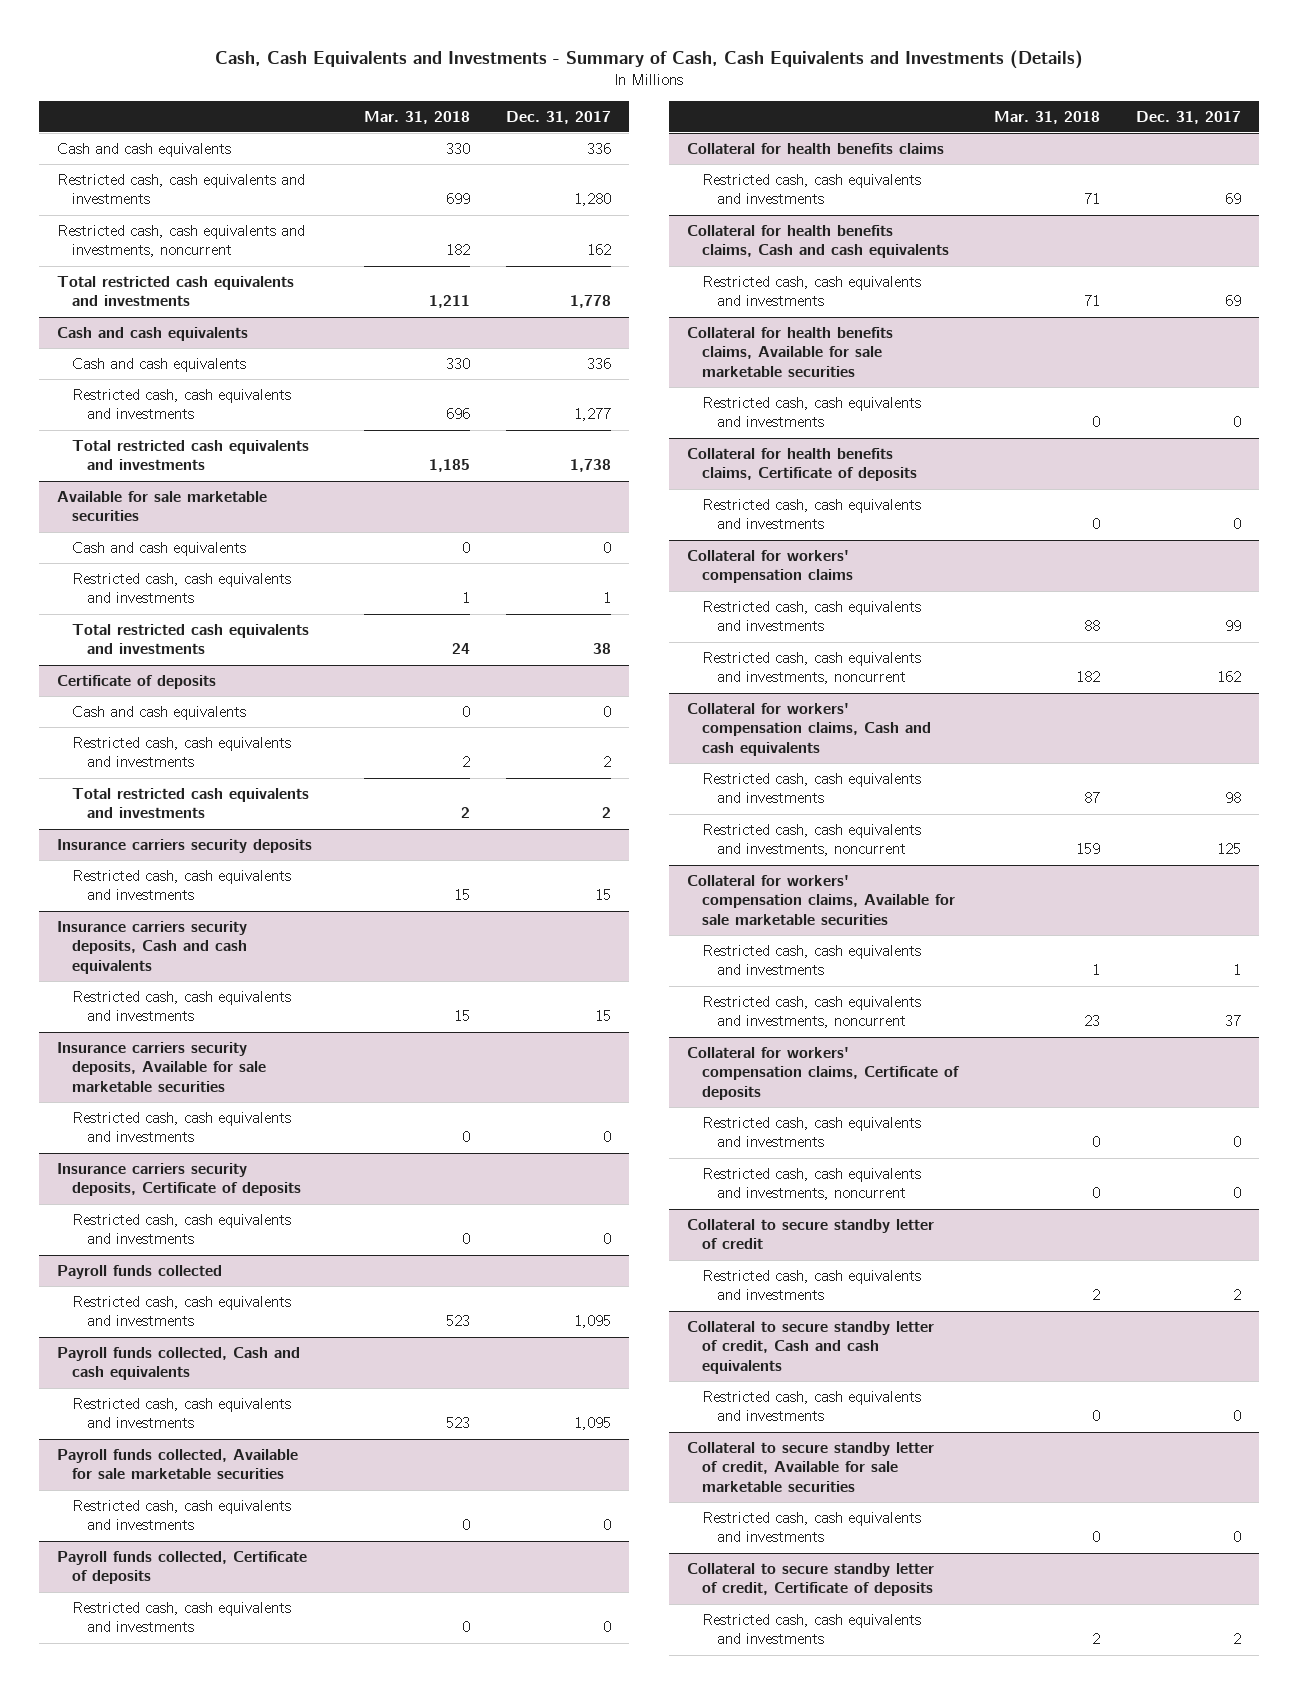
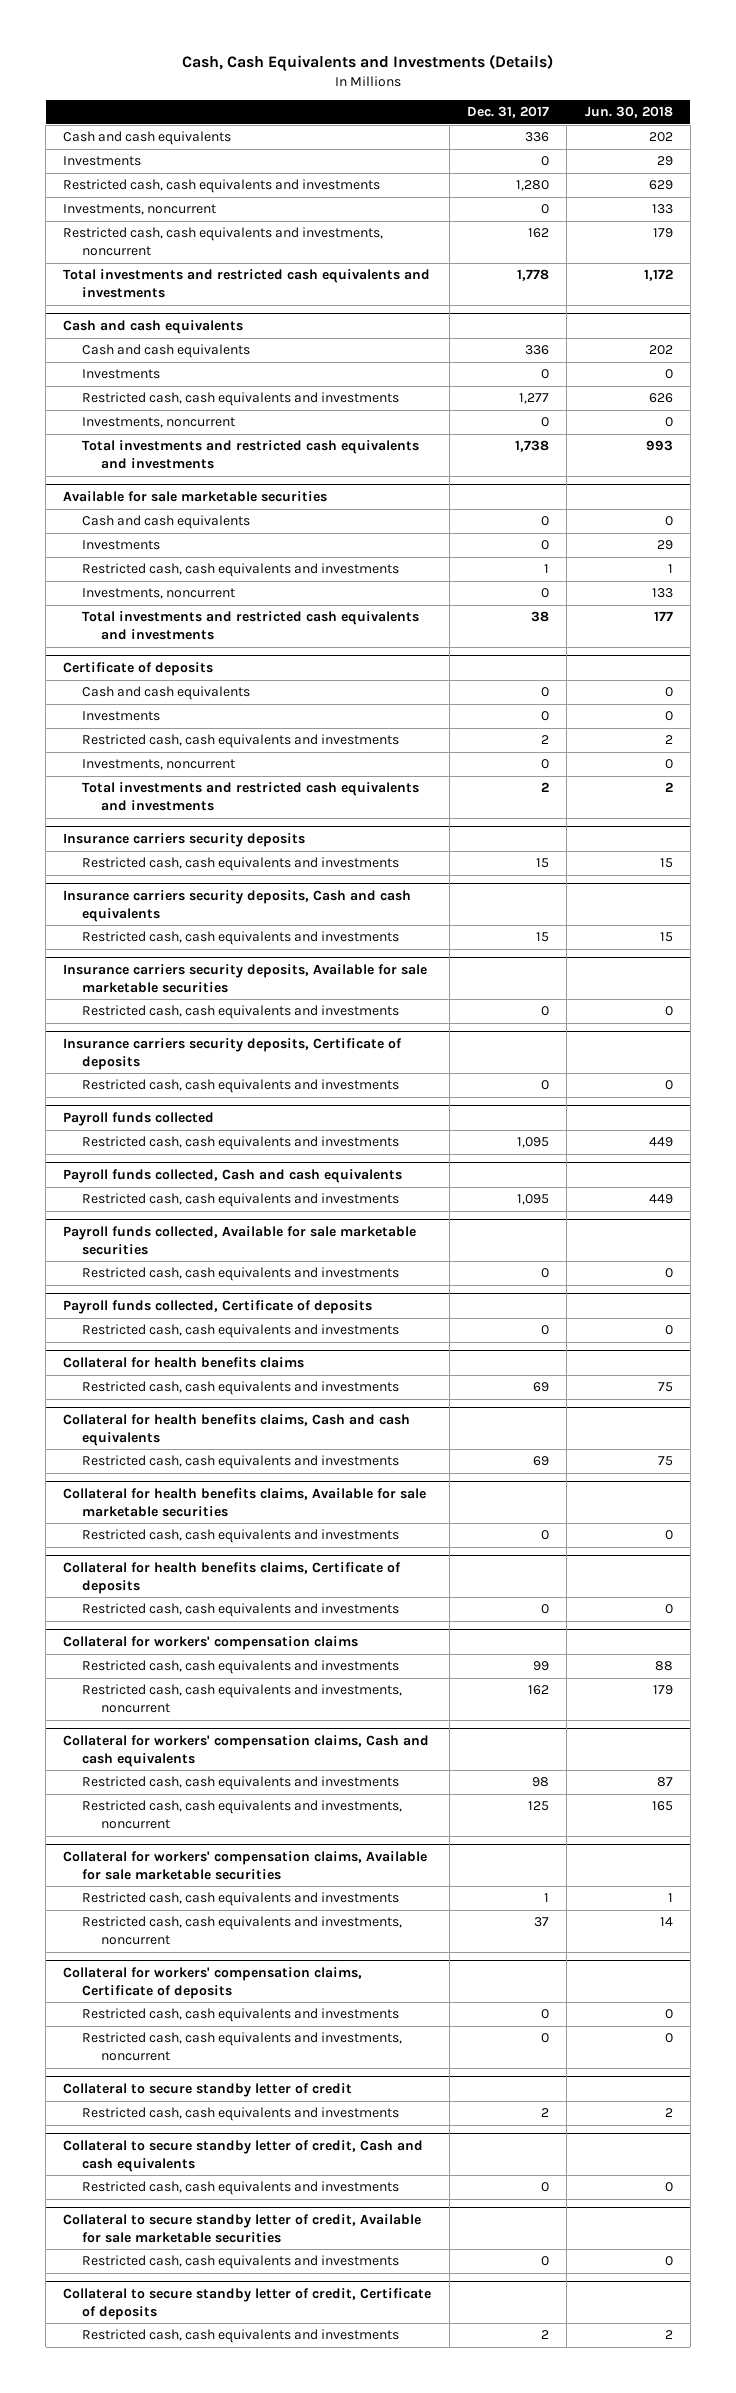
[215,49,1084,69] Cash, Cash Equivalents and Investments - Summary of Cash, Cash Equivalents and Investments (Details) -> [182,54,554,73] Cash, Cash Equivalents and Investments (Details)
[364,110,471,124] Mar. 31, 2018 -> none
none -> [584,106,673,119] Jun. 30, 2018
none -> [63,156,142,167] Investments
none -> [63,204,217,216] Investments, noncurrent
[57,275,295,307] Total restricted cash equivalents and investments -> [63,269,431,299] Total investments and restricted cash equivalents and investments
none -> [82,369,161,380] Investments
none -> [82,417,236,429] Investments, noncurrent
[72,439,310,471] Total restricted cash equivalents and investments -> [82,440,420,470] Total investments and restricted cash equivalents and investments
none -> [82,540,161,551] Investments
none -> [82,588,236,600] Investments, noncurrent
[72,623,310,655] Total restricted cash equivalents and investments -> [82,611,420,641] Total investments and restricted cash equivalents and investments
none -> [82,711,161,722] Investments
none -> [82,759,236,771] Investments, noncurrent
[72,787,310,819] Total restricted cash equivalents and investments -> [82,782,420,812] Total investments and restricted cash equivalents and investments

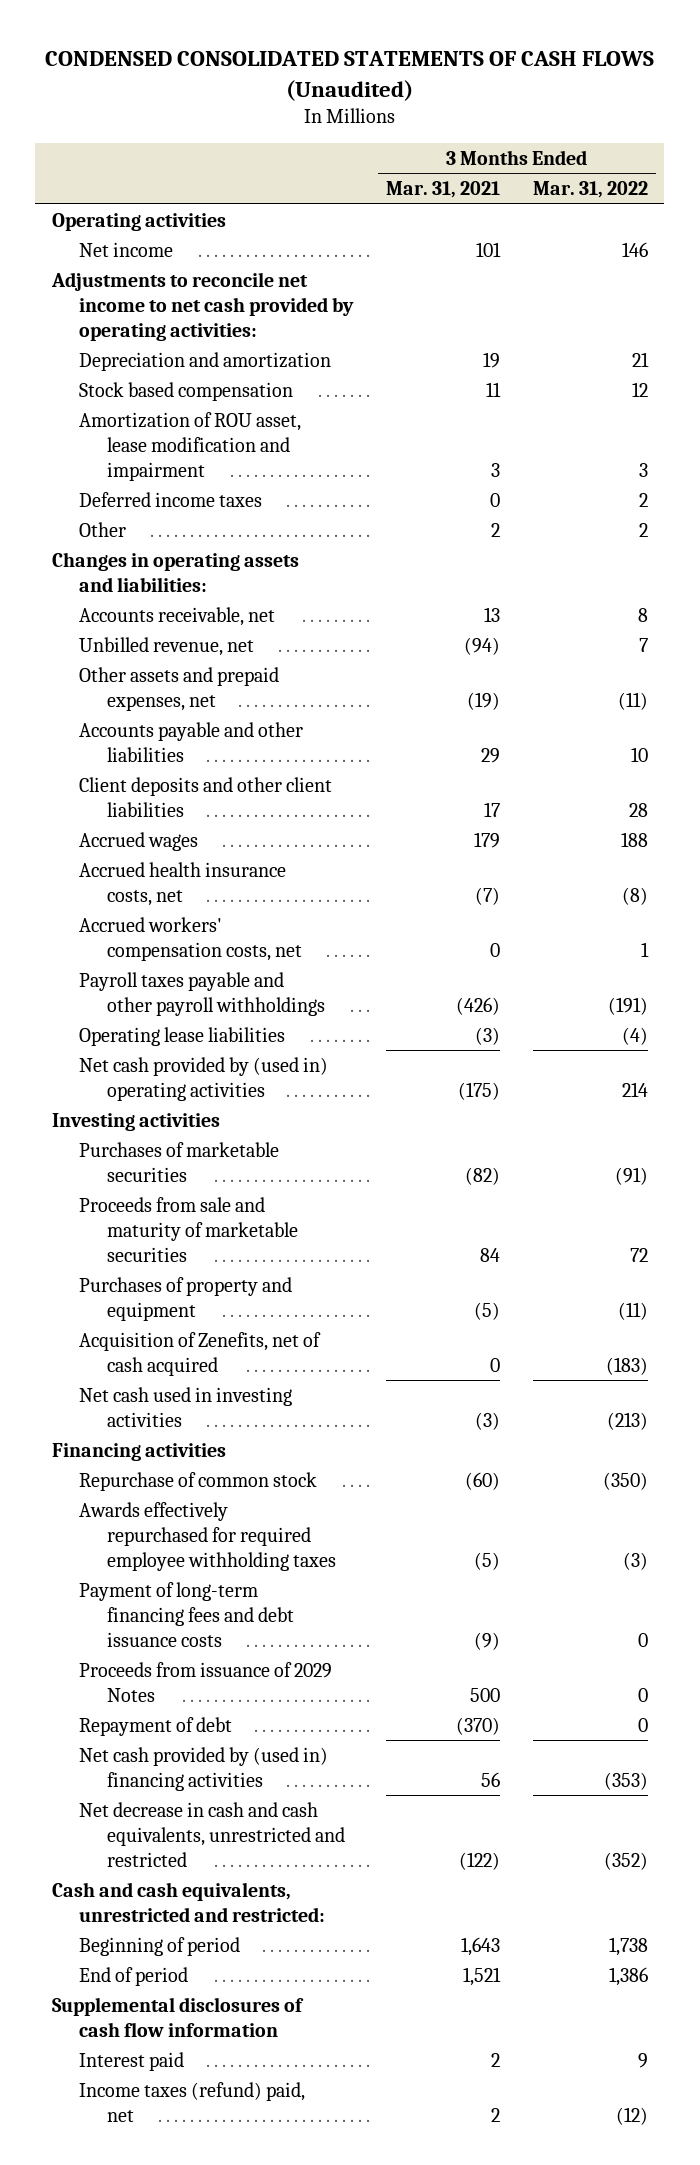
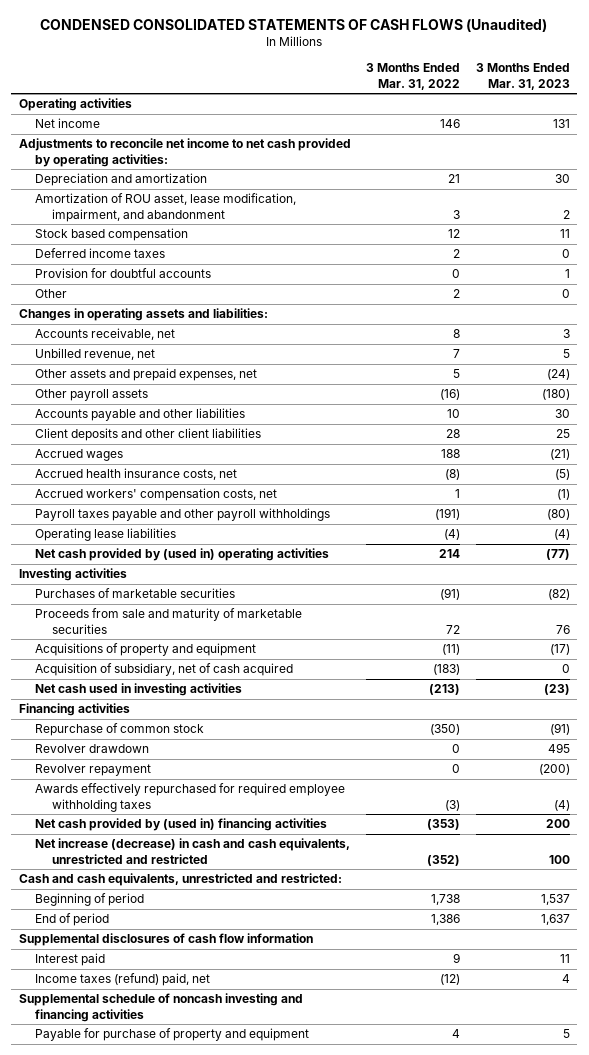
[386,181,501,199] Mar. 31, 2021 -> none
none -> [475,63,570,90] 3 Months Ended Mar. 31, 2023
none -> [35,193,297,222] Amortization of ROU asset, lease modification, impairment, and abandonment
[79,411,302,481] Amortization of ROU asset, lease modification and impairment -> none
none -> [35,268,212,279] Provision for doubtful accounts
[617,691,648,710] (11) -> [453,369,461,379] 5
none -> [35,389,149,402] Other payroll assets
[79,1276,293,1321] Purchases of property and equipment -> [35,643,257,657] Acquisitions of property and equipment
[79,1331,322,1376] Acquisition of Zenefits, net of cash acquired -> [35,663,294,677] Acquisition of subsidiary, net of cash acquired
none -> [35,744,150,754] Revolver drawdown
none -> [35,764,152,777] Revolver repayment
[79,1581,295,1647] Payment of long-term financing fees and debt issuance costs -> none
[79,1661,333,1702] Proceeds from issuance of 2029 Notes -> none
[79,1716,233,1736] Repayment of debt -> none
[79,1801,346,1867] Net decrease in cash and cash equivalents, unrestricted and restricted -> [35,838,351,864] Net increase (decrease) in cash and cash equivalents, unrestricted and restricted
none -> [18,993,303,1022] Supplemental schedule of noncash investing and financing activities
none -> [35,1028,310,1042] Payable for purchase of property and equipment

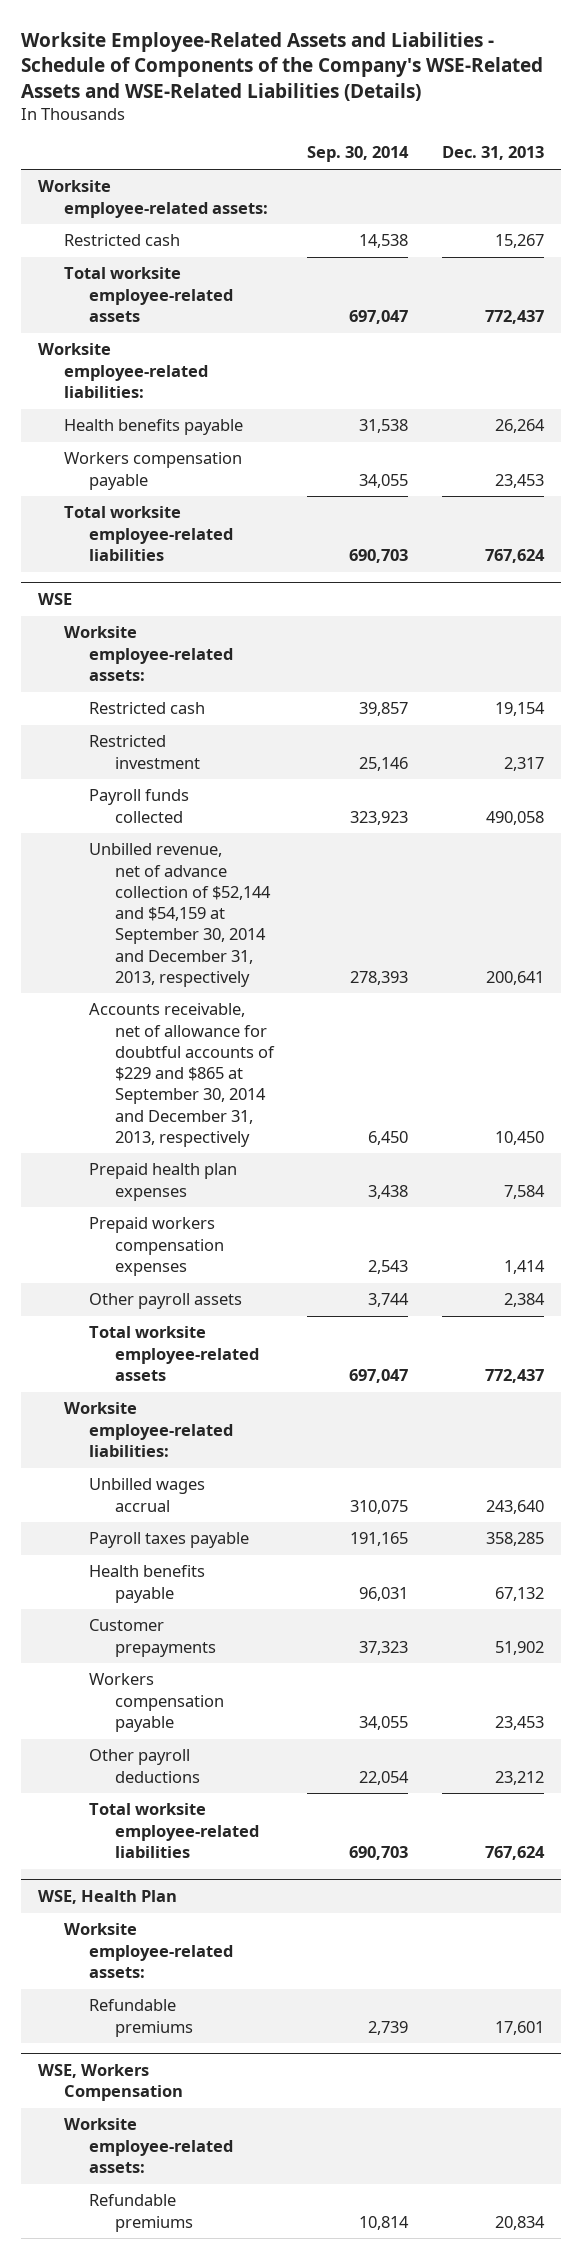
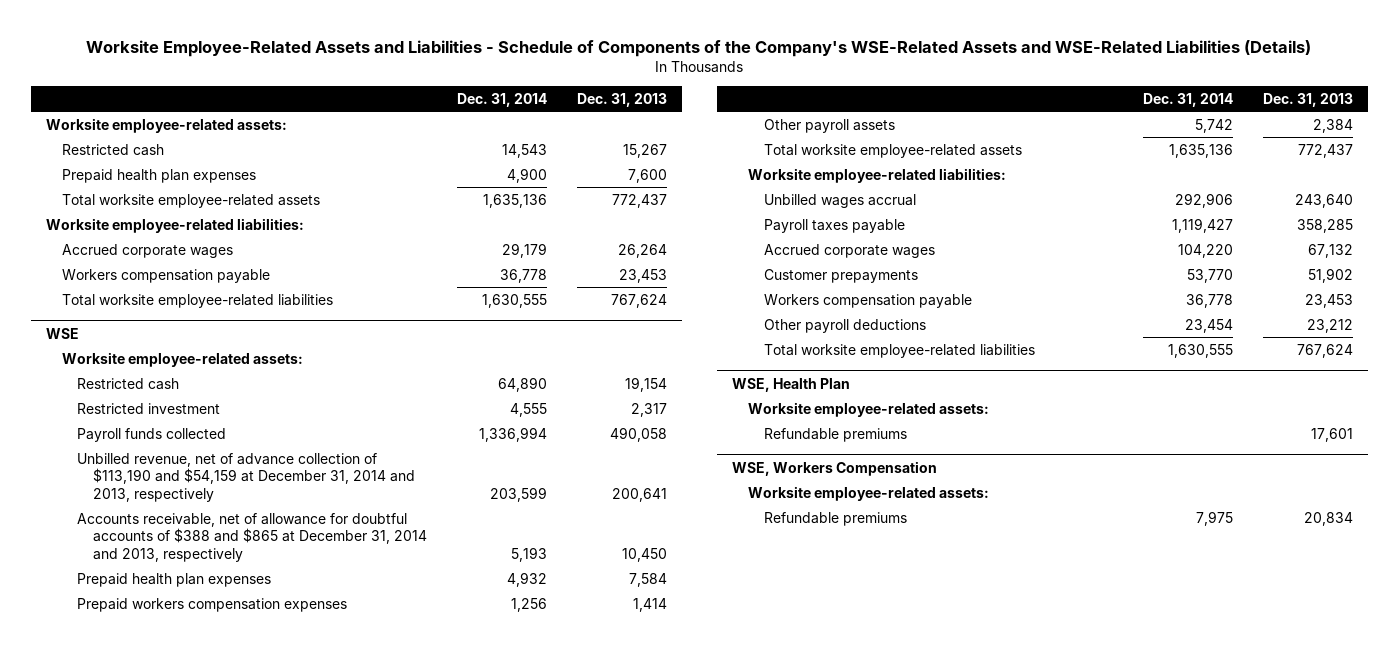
[307,146,410,163] Sep. 30, 2014 -> none
none -> [456,92,547,107] Dec. 31, 2014
none -> [61,168,256,183] Prepaid health plan expenses
[63,419,243,436] Health benefits payable -> [61,243,233,258] Accrued corporate wages
[89,843,271,987] Unbilled revenue, net of advance collection of $52,144 and $54,159 at September 30, 2014 and December 31, 2013, respectively -> [77,452,416,502] Unbilled revenue, net of advance collection of $113,190 and $54,159 at December 31, 2014 and 2013, respectively
[89,1003,275,1147] Accounts receivable, net of allowance for doubtful accounts of $229 and $865 at September 30, 2014 and December 31, 2013, respectively -> [77,512,428,562] Accounts receivable, net of allowance for doubtful accounts of $388 and $865 at December 31, 2014 and 2013, respectively
[89,1565,206,1603] Health benefits payable -> [763,243,935,258] Accrued corporate wages

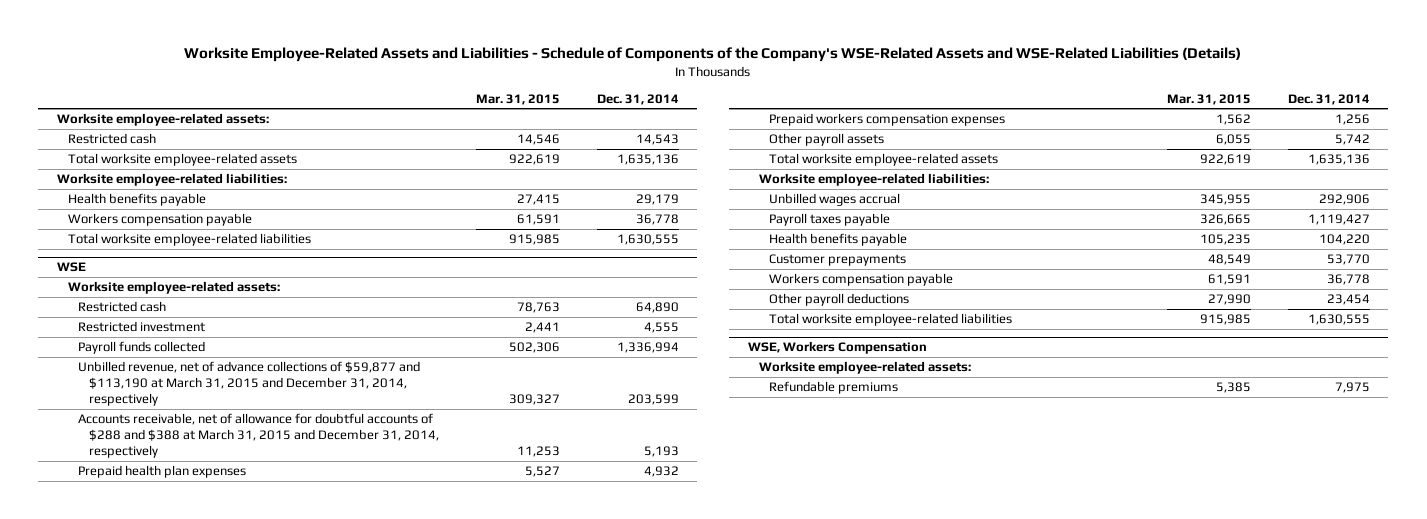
[576,92,667,107] Dec. 31, 2013 -> none
none -> [475,93,560,105] Mar. 31, 2015
[61,168,256,183] Prepaid health plan expenses -> none
[61,243,233,258] Accrued corporate wages -> [67,193,206,207] Health benefits payable
[77,452,416,502] Unbilled revenue, net of advance collection of $113,190 and $54,159 at December 31, 2014 and 2013, respectively -> [78,361,421,407] Unbilled revenue, net of advance collections of $59,877 and $113,190 at March 31, 2015 and December 31, 2014, respectively
[77,512,428,562] Accounts receivable, net of allowance for doubtful accounts of $388 and $865 at December 31, 2014 and 2013, respectively -> [78,413,440,459] Accounts receivable, net of allowance for doubtful accounts of $288 and $388 at March 31, 2015 and December 31, 2014, respectively
[763,243,935,258] Accrued corporate wages -> [769,233,908,247] Health benefits payable
[731,377,850,392] WSE, Health Plan -> none
[747,401,989,417] Worksite employee-related assets: -> none
[763,427,907,442] Refundable premiums -> none

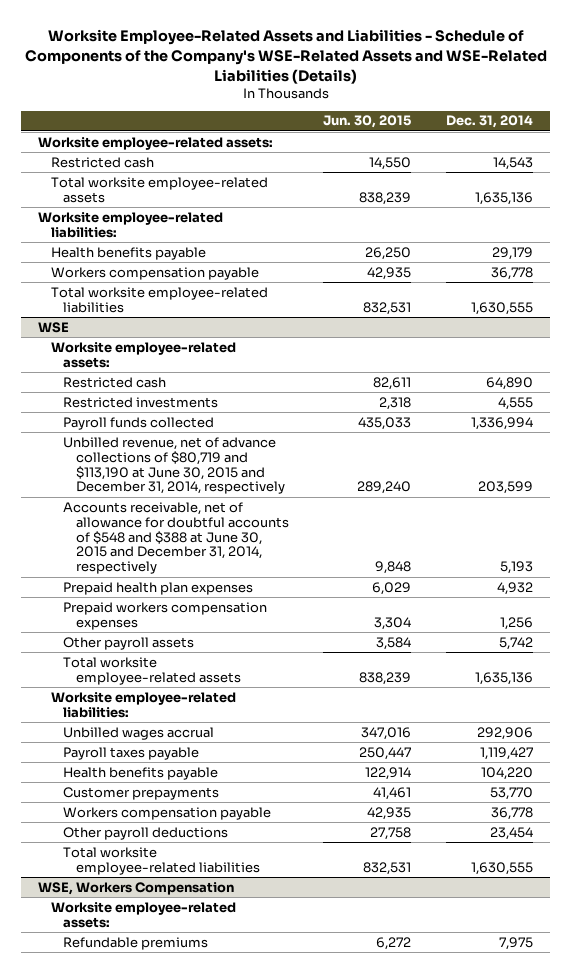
[475,93,560,105] Mar. 31, 2015 -> none
none -> [323,115,412,129] Jun. 30, 2015
[78,321,206,333] Restricted investment -> [63,396,219,408] Restricted investments
[78,361,421,407] Unbilled revenue, net of advance collections of $59,877 and $113,190 at March 31, 2015 and December 31, 2014, respectively -> [63,436,285,495] Unbilled revenue, net of advance collections of $80,719 and $113,190 at June 30, 2015 and December 31, 2014, respectively
[78,413,440,459] Accounts receivable, net of allowance for doubtful accounts of $288 and $388 at March 31, 2015 and December 31, 2014, respectively -> [63,501,289,575] Accounts receivable, net of allowance for doubtful accounts of $548 and $388 at June 30, 2015 and December 31, 2014, respectively

